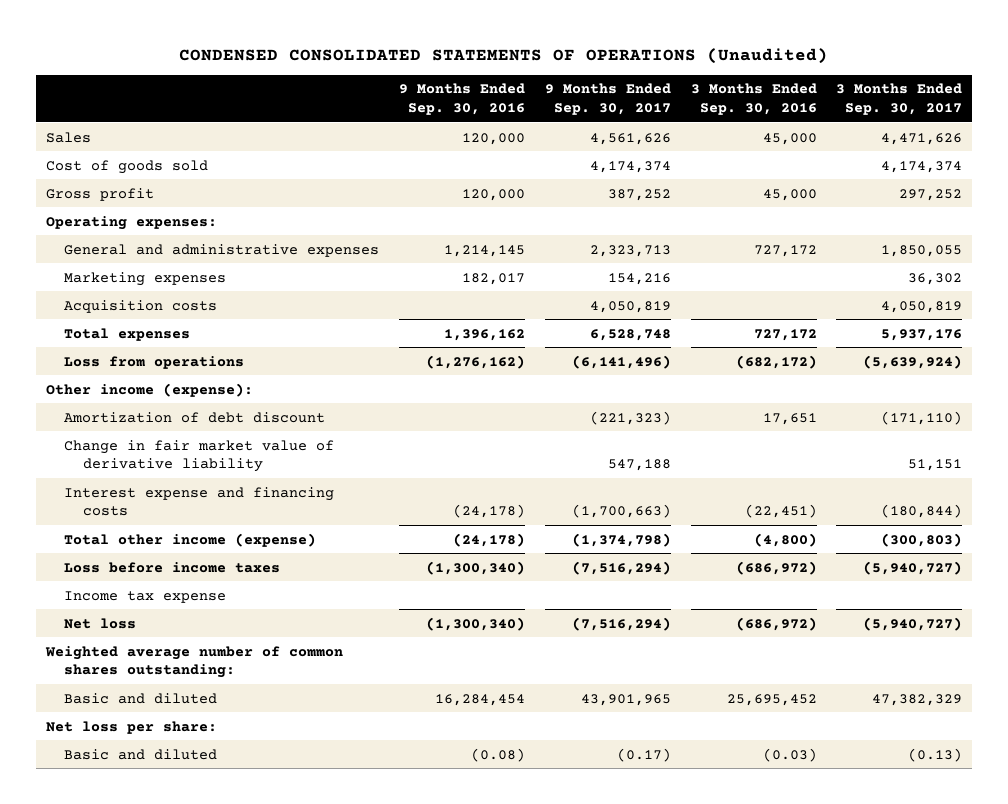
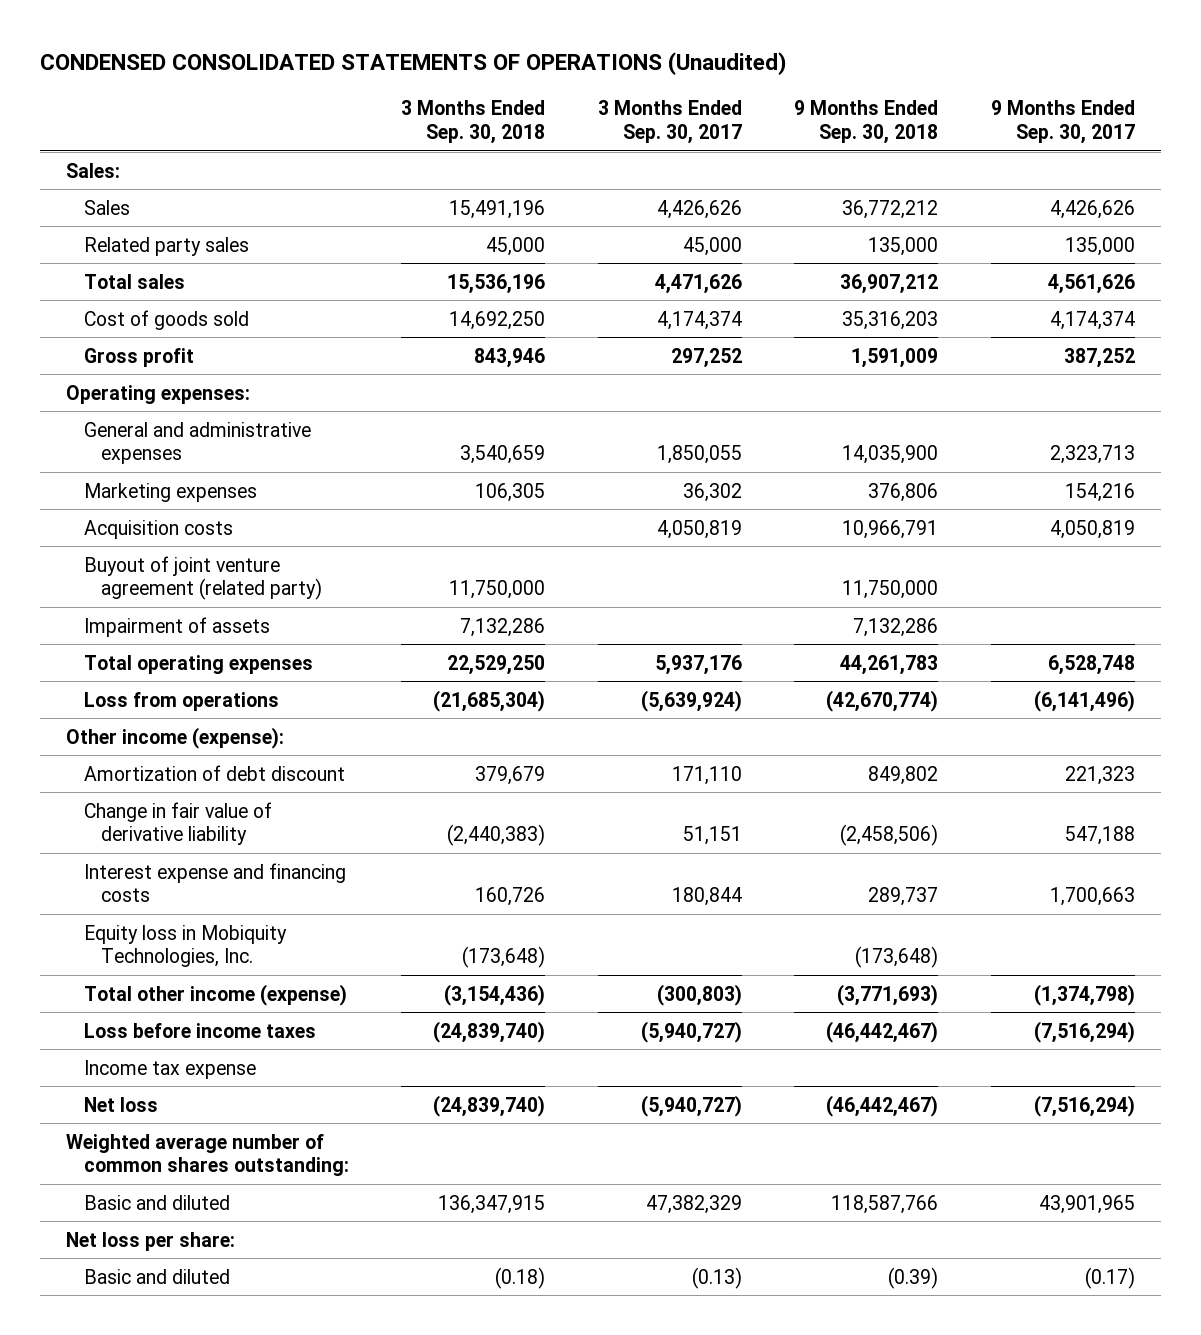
[399,83,526,115] 9 Months Ended Sep. 30, 2016 -> none
[690,83,817,115] 3 Months Ended Sep. 30, 2016 -> none
none -> [401,100,546,145] 3 Months Ended Sep. 30, 2018
none -> [794,100,939,145] 9 Months Ended Sep. 30, 2018
none -> [66,162,121,178] Sales:
[589,132,671,145] 4,561,626 -> [1049,199,1135,219] 4,426,626
[881,132,963,145] 4,471,626 -> [656,199,742,219] 4,426,626
none -> [83,236,249,256] Related party sales
none -> [83,273,185,289] Total sales
none -> [83,555,323,601] Buyout of joint venture agreement (related party)
none -> [83,616,270,637] Impairment of assets
[64,327,191,341] Total expenses -> [83,654,313,674] Total operating expenses
[589,410,671,425] (221,323) -> [1064,765,1135,785] 221,323
[881,410,963,425] (171,110) -> [671,765,742,785] 171,110
[64,439,335,473] Change in fair market value of derivative liability -> [83,801,272,846] Change in fair value of derivative liability
[571,504,671,519] (1,700,663) -> [1049,887,1135,907] 1,700,663
[881,504,963,519] (180,844) -> [671,887,742,907] 180,844
none -> [83,924,287,968] Equity loss in Mobiquity Technologies, Inc.

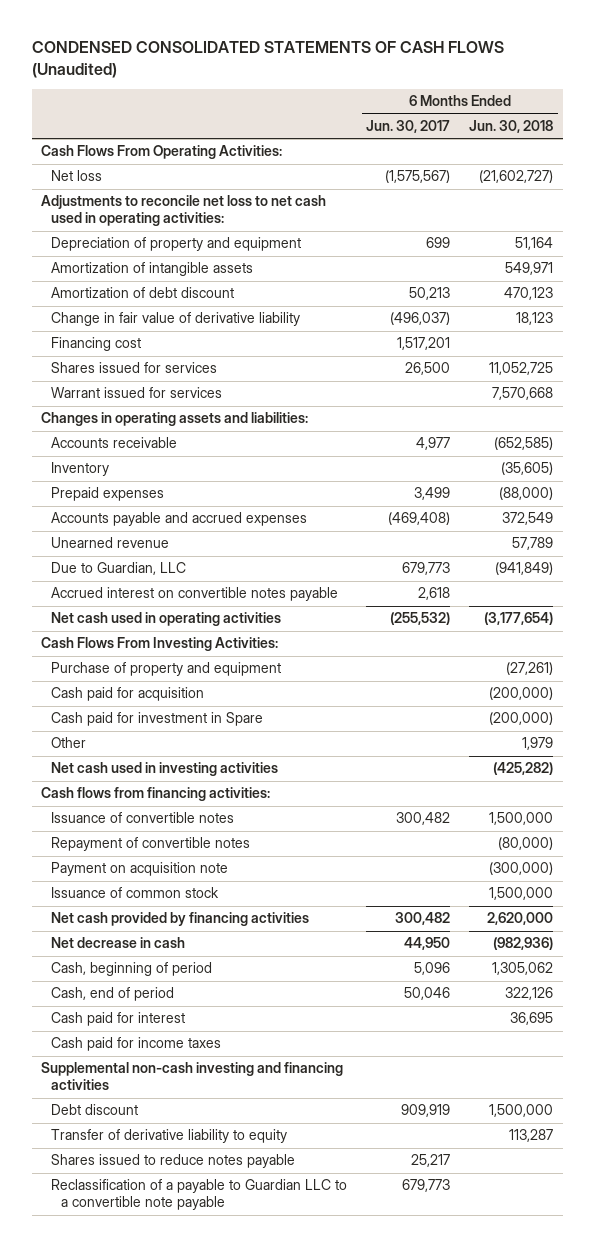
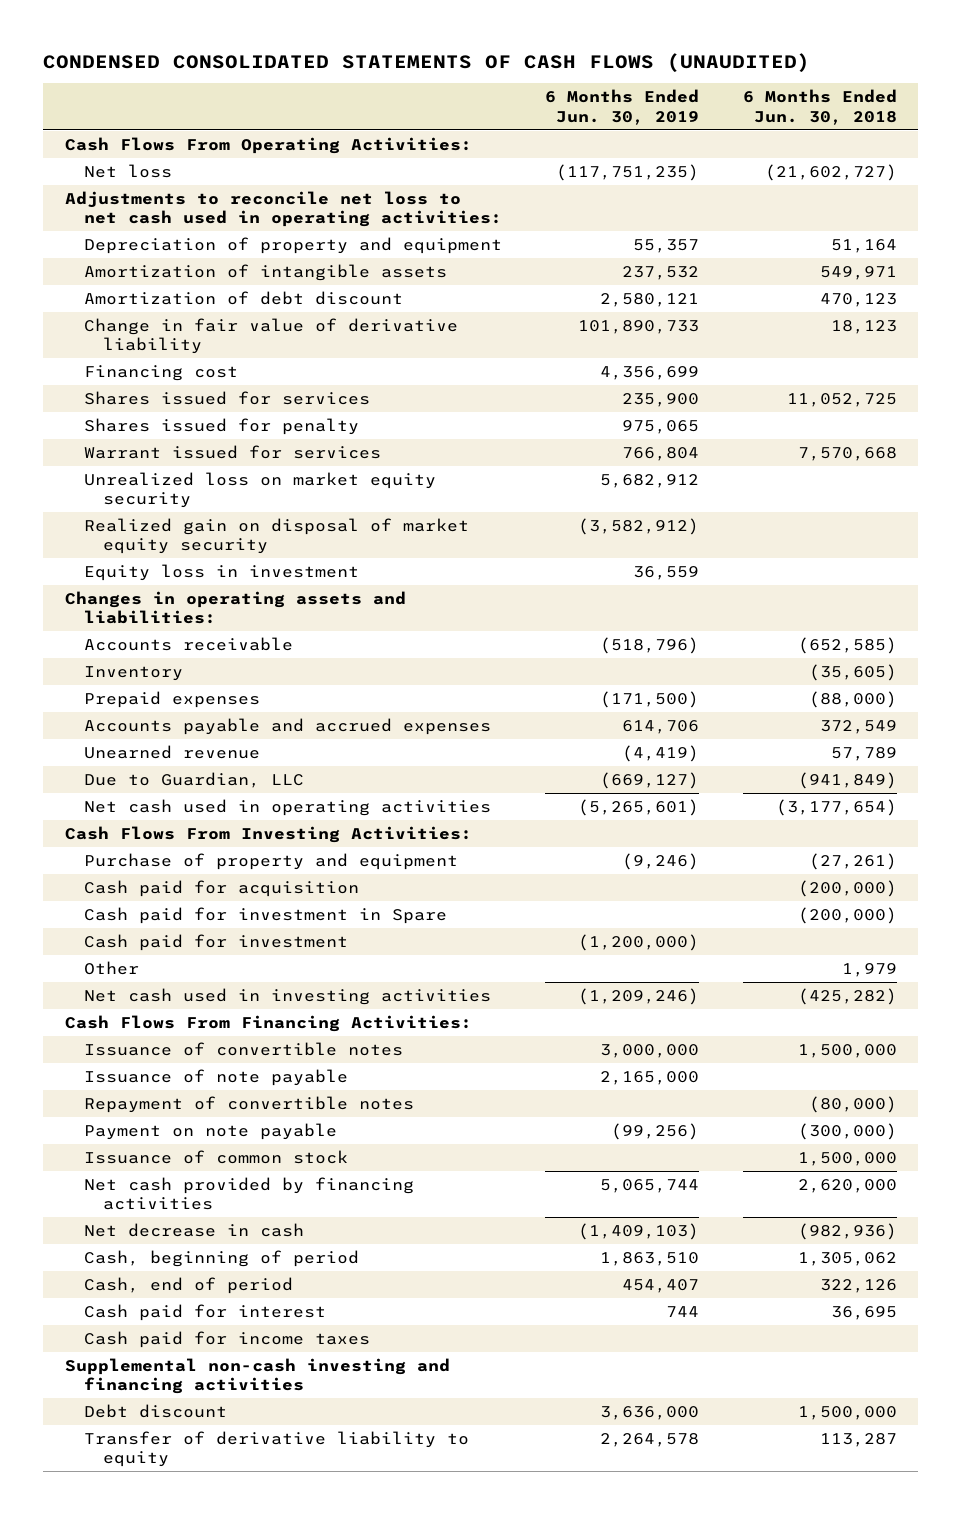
[31,41,504,79] CONDENSED CONSOLIDATED STATEMENTS OF CASH FLOWS (Unaudited) -> [43,52,811,72] CONDENSED CONSOLIDATED STATEMENTS OF CASH FLOWS (UNAUDITED)
[366,120,451,134] Jun. 30, 2017 -> none
none -> [545,89,700,125] 6 Months Ended Jun. 30, 2019
none -> [84,418,360,436] Shares issued for penalty
none -> [84,472,437,509] Unrealized loss on market equity security
none -> [84,518,470,555] Realized gain on disposal of market equity security
none -> [84,564,360,582] Equity loss in investment
[51,587,339,602] Accrued interest on convertible notes payable -> none
none -> [84,934,349,952] Cash paid for investment
[41,787,271,802] Cash flows from financing activities: -> [64,1015,472,1033] Cash Flows From Financing Activities:
none -> [84,1069,349,1087] Issuance of note payable
[51,862,229,877] Payment on acquisition note -> [84,1123,338,1141] Payment on note payable
[51,1154,296,1169] Shares issued to reduce notes payable -> none
[51,1179,348,1211] Reclassification of a payable to Guardian LLC to a convertible note payable -> none

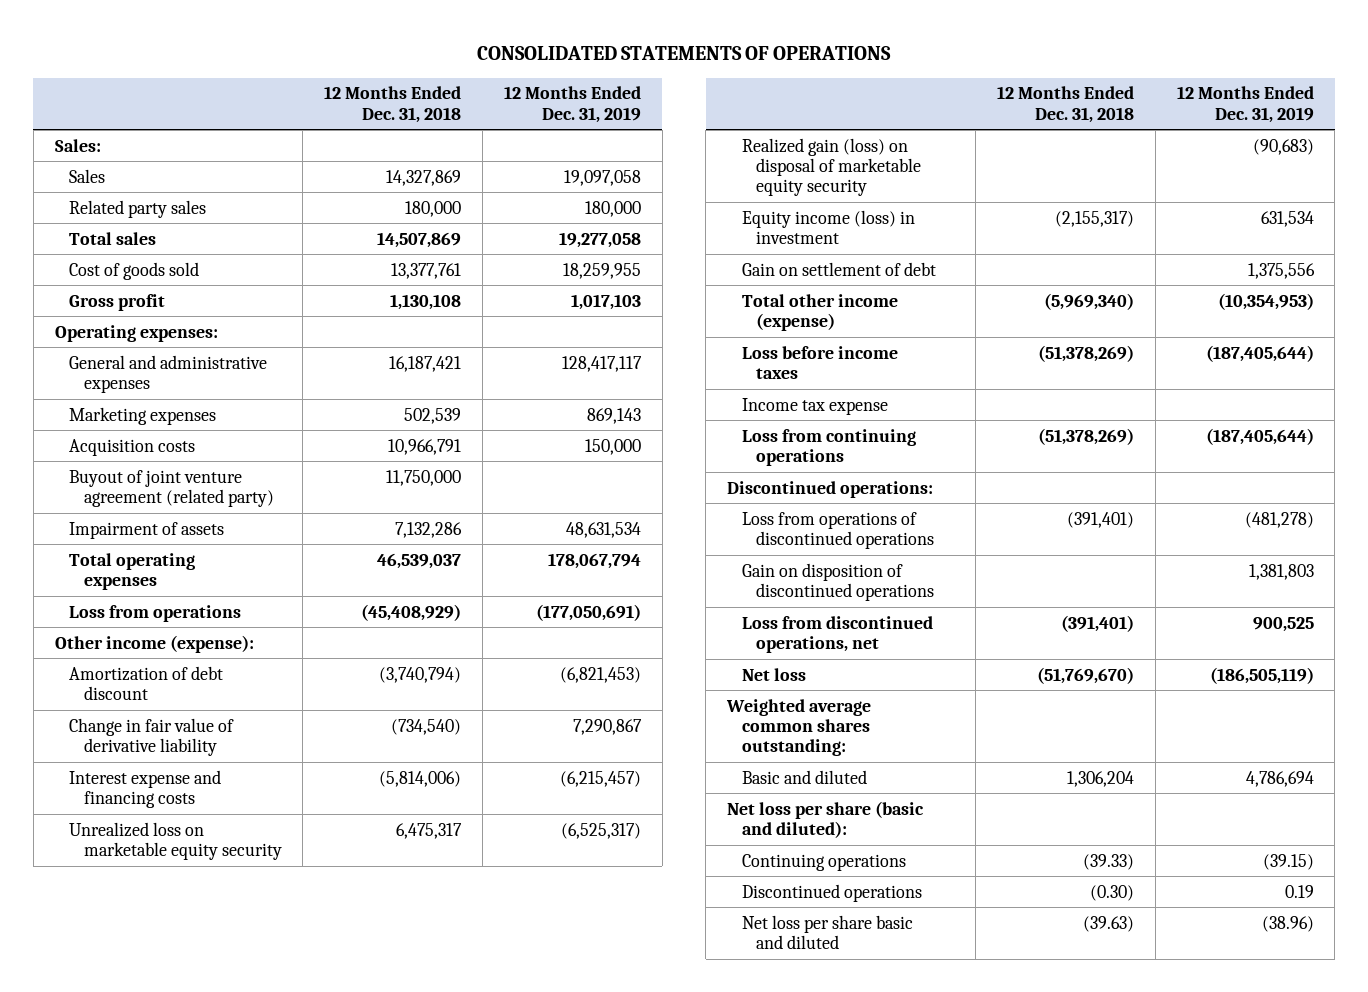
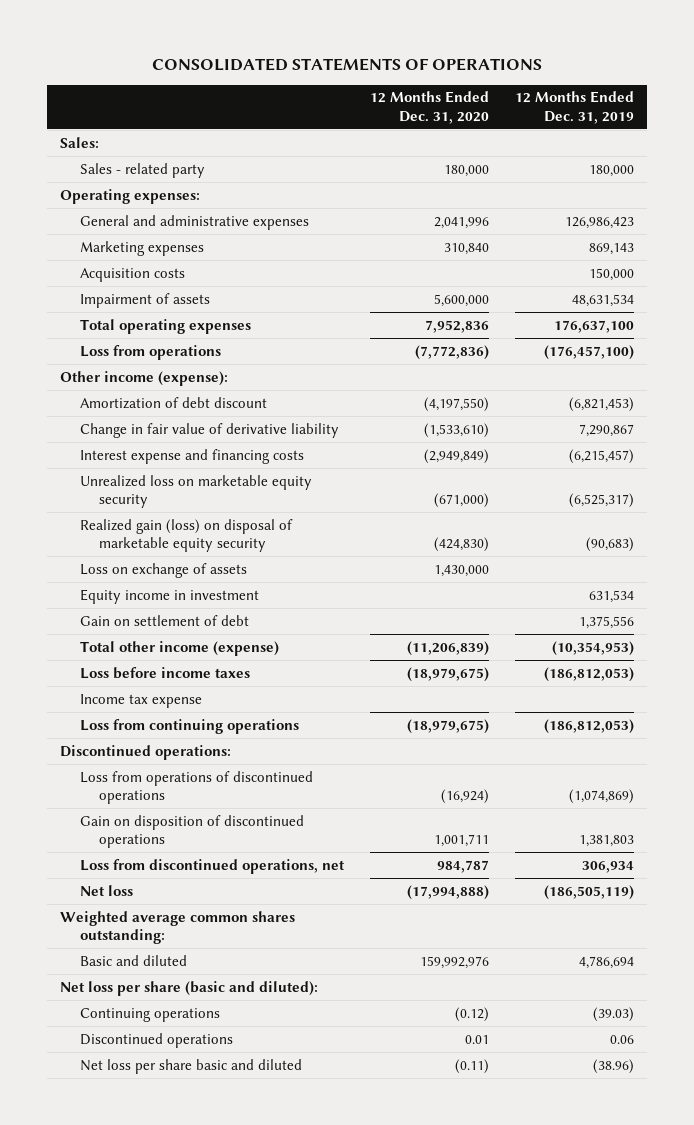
[324,86,462,123] 12 Months Ended Dec. 31, 2018 -> none
none -> [369,91,489,124] 12 Months Ended Dec. 31, 2020
[69,168,106,183] Sales -> none
[69,231,157,245] Total sales -> none
[69,261,200,280] Cost of goods sold -> none
[69,293,166,311] Gross profit -> none
[69,199,207,218] Related party sales -> [79,162,205,178] Sales - related party
[561,355,642,372] 128,417,117 -> [564,216,634,229] 126,986,423
[69,469,274,507] Buyout of joint venture agreement (related party) -> none
[547,552,641,569] 178,067,794 -> [553,319,634,333] 176,637,100
[535,603,641,621] (177,050,691) -> [543,344,634,360] (176,457,100)
none -> [79,562,247,578] Loss on exchange of assets
[741,209,915,244] Equity income (loss) in investment -> [79,588,259,604] Equity income in investment
[1205,344,1314,362] (187,405,644) -> [543,666,634,682] (186,812,053)
[1205,427,1314,445] (187,405,644) -> [543,718,634,734] (186,812,053)
[1244,511,1314,528] (481,278) -> [568,789,634,805] (1,074,869)
[1252,616,1314,632] 900,525 -> [581,860,634,873] 306,934
[1262,853,1314,870] (39.15) -> [592,1006,634,1022] (39.03)
[1284,884,1314,898] 0.19 -> [609,1034,634,1044] 0.06

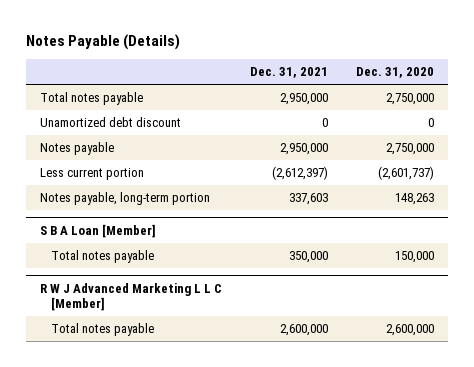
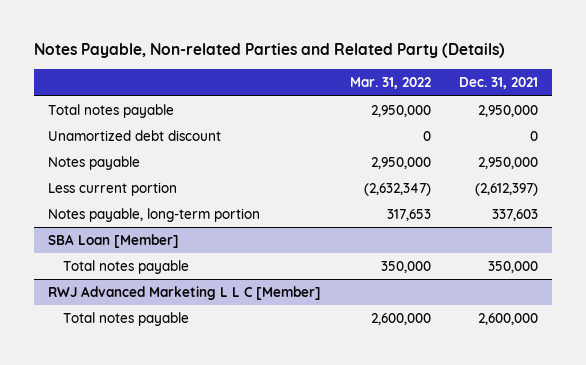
[26,34,181,51] Notes Payable (Details) -> [34,43,506,59] Notes Payable, Non-related Parties and Related Party (Details)
[355,67,434,79] Dec. 31, 2020 -> none
none -> [349,77,431,90] Mar. 31, 2022
[40,223,157,238] S B A Loan [Member] -> [48,234,180,249] SBA Loan [Member]
[40,282,223,311] R W J Advanced Marketing L L C [Member] -> [48,286,322,301] RWJ Advanced Marketing L L C [Member]

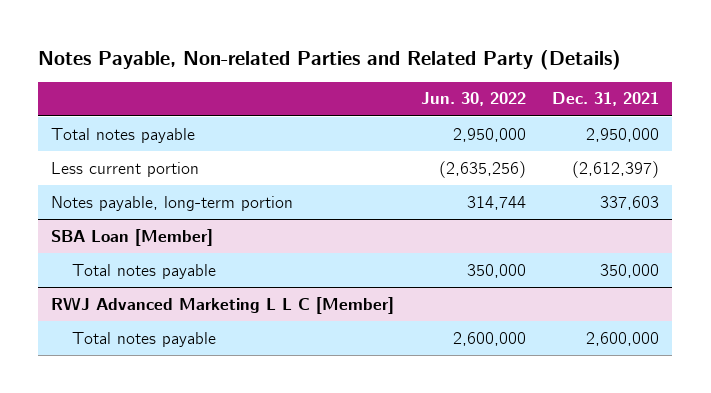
[349,77,431,90] Mar. 31, 2022 -> none
none -> [420,92,526,107] Jun. 30, 2022
[48,130,222,142] Unamortized debt discount -> none
[48,156,141,171] Notes payable -> none

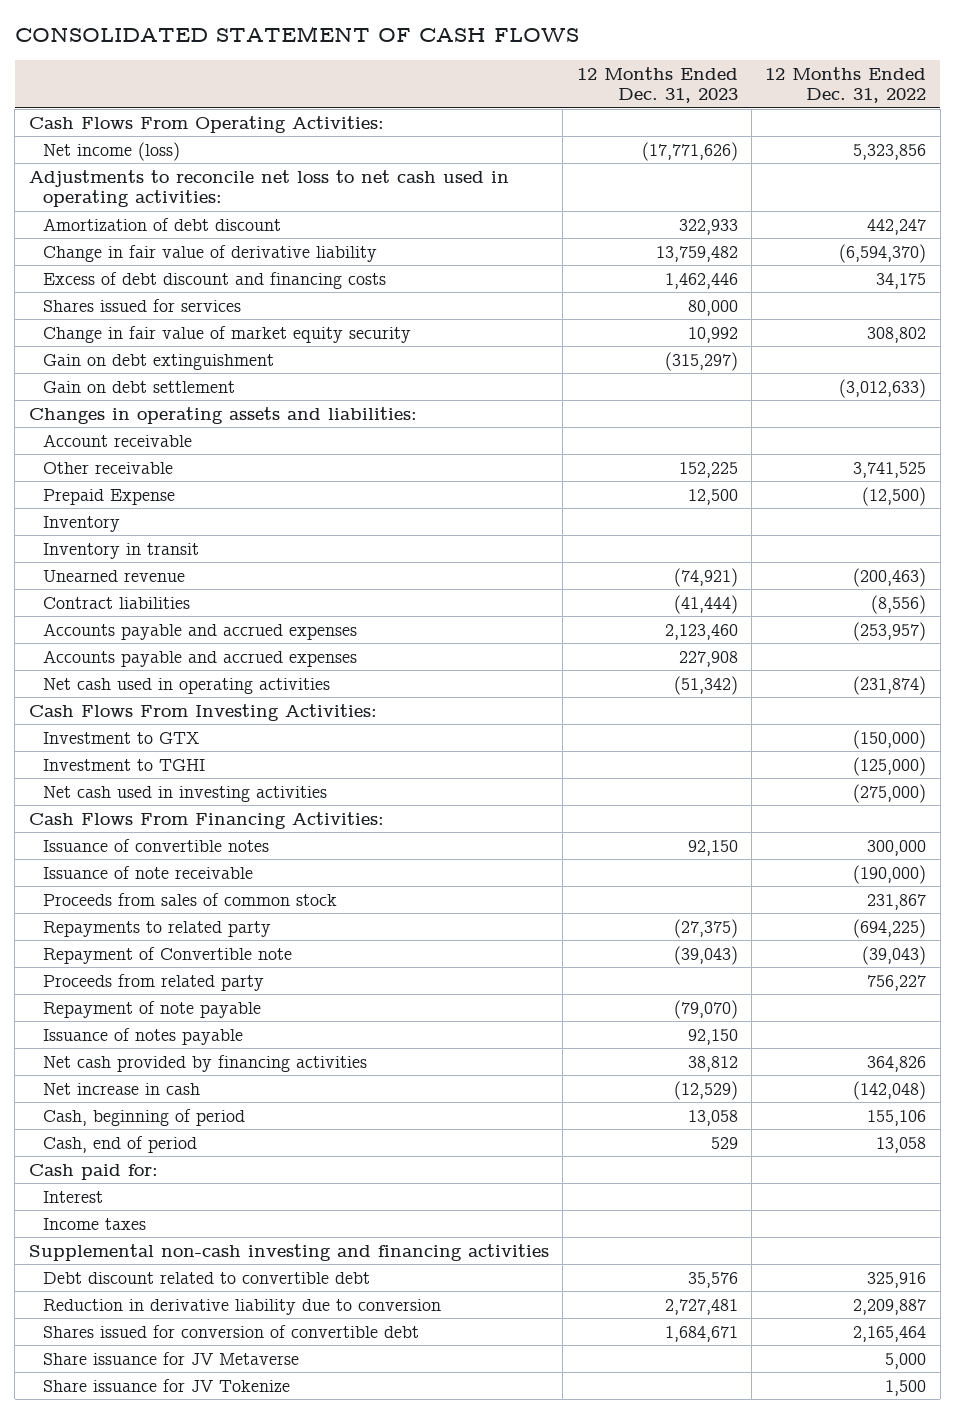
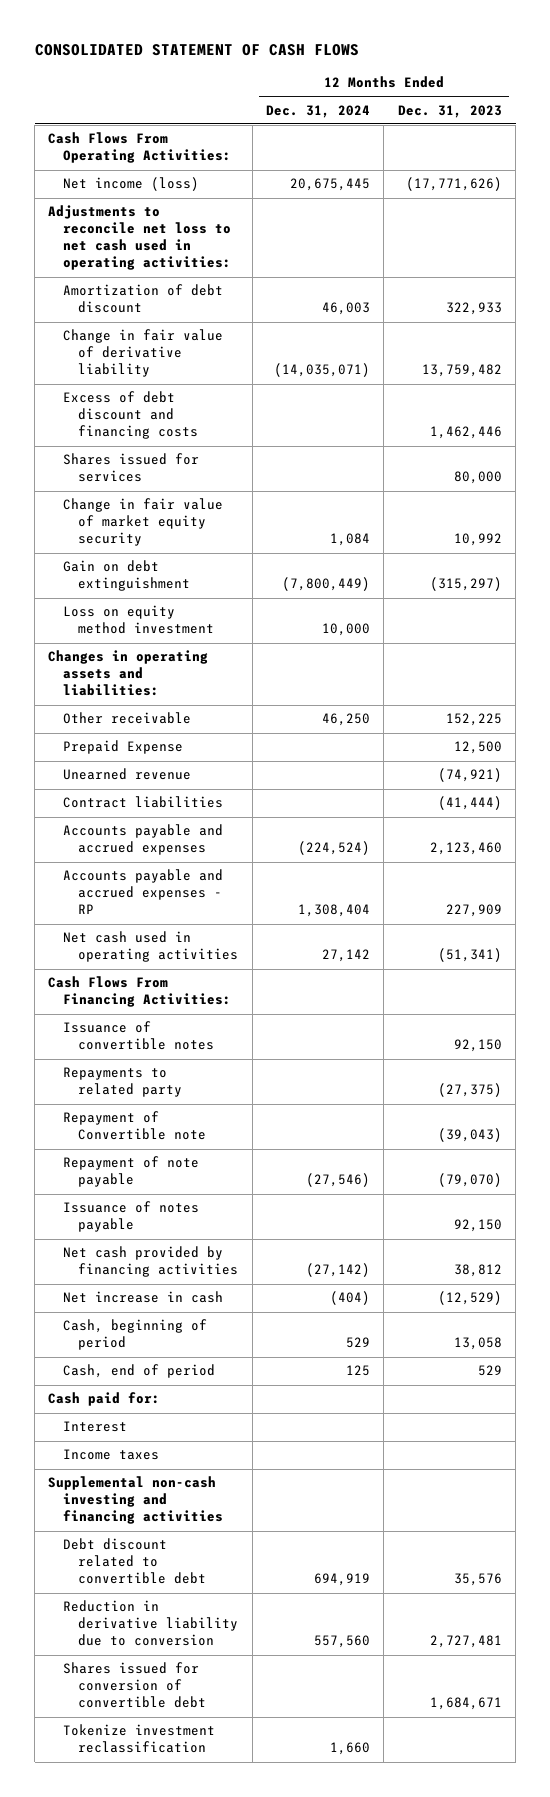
[765,66,927,104] 12 Months Ended Dec. 31, 2022 -> none
none -> [266,104,371,118] Dec. 31, 2024
[43,380,236,393] Gain on debt settlement -> none
none -> [63,605,215,635] Loss on equity method investment
[43,433,193,447] Account receivable -> none
[43,515,121,532] Inventory -> none
[43,542,200,559] Inventory in transit -> none
[28,703,377,721] Cash Flows From Investing Activities: -> none
[43,731,200,744] Investment to GTX -> none
[43,758,206,771] Investment to TGHI -> none
[43,785,328,802] Net cash used in investing activities -> none
[43,649,358,667] Accounts payable and accrued expenses -> [63,869,224,915] Accounts payable and accrued expenses - RP
[678,650,738,667] 227,908 -> [445,904,502,918] 227,909
[673,675,738,695] (51,342) -> [437,948,502,963] (51,341)
[43,865,254,879] Issuance of note receivable -> none
[43,892,338,906] Proceeds from sales of common stock -> none
[43,973,265,991] Proceeds from related party -> none
[43,1351,300,1365] Share issuance for JV Metaverse -> none
[43,1378,291,1392] Share issuance for JV Tokenize -> none
none -> [63,1724,216,1754] Tokenize investment reclassification

